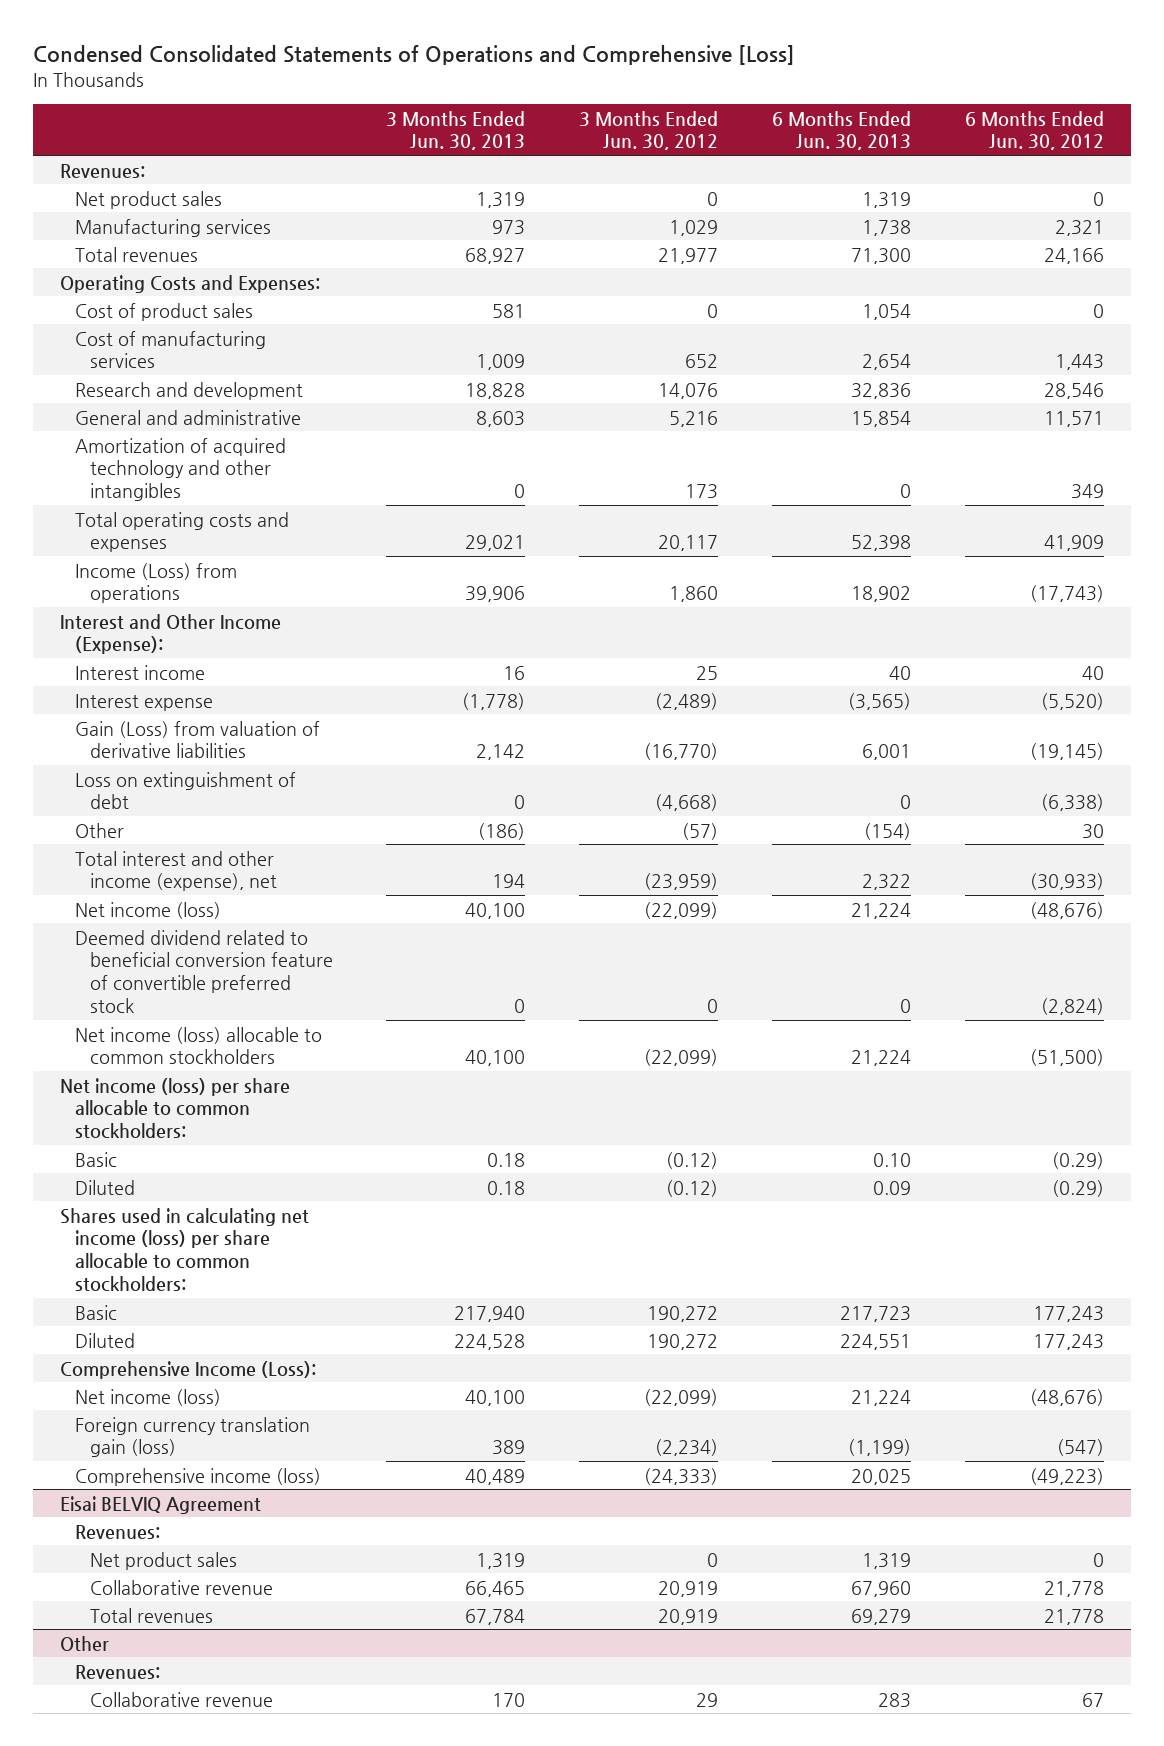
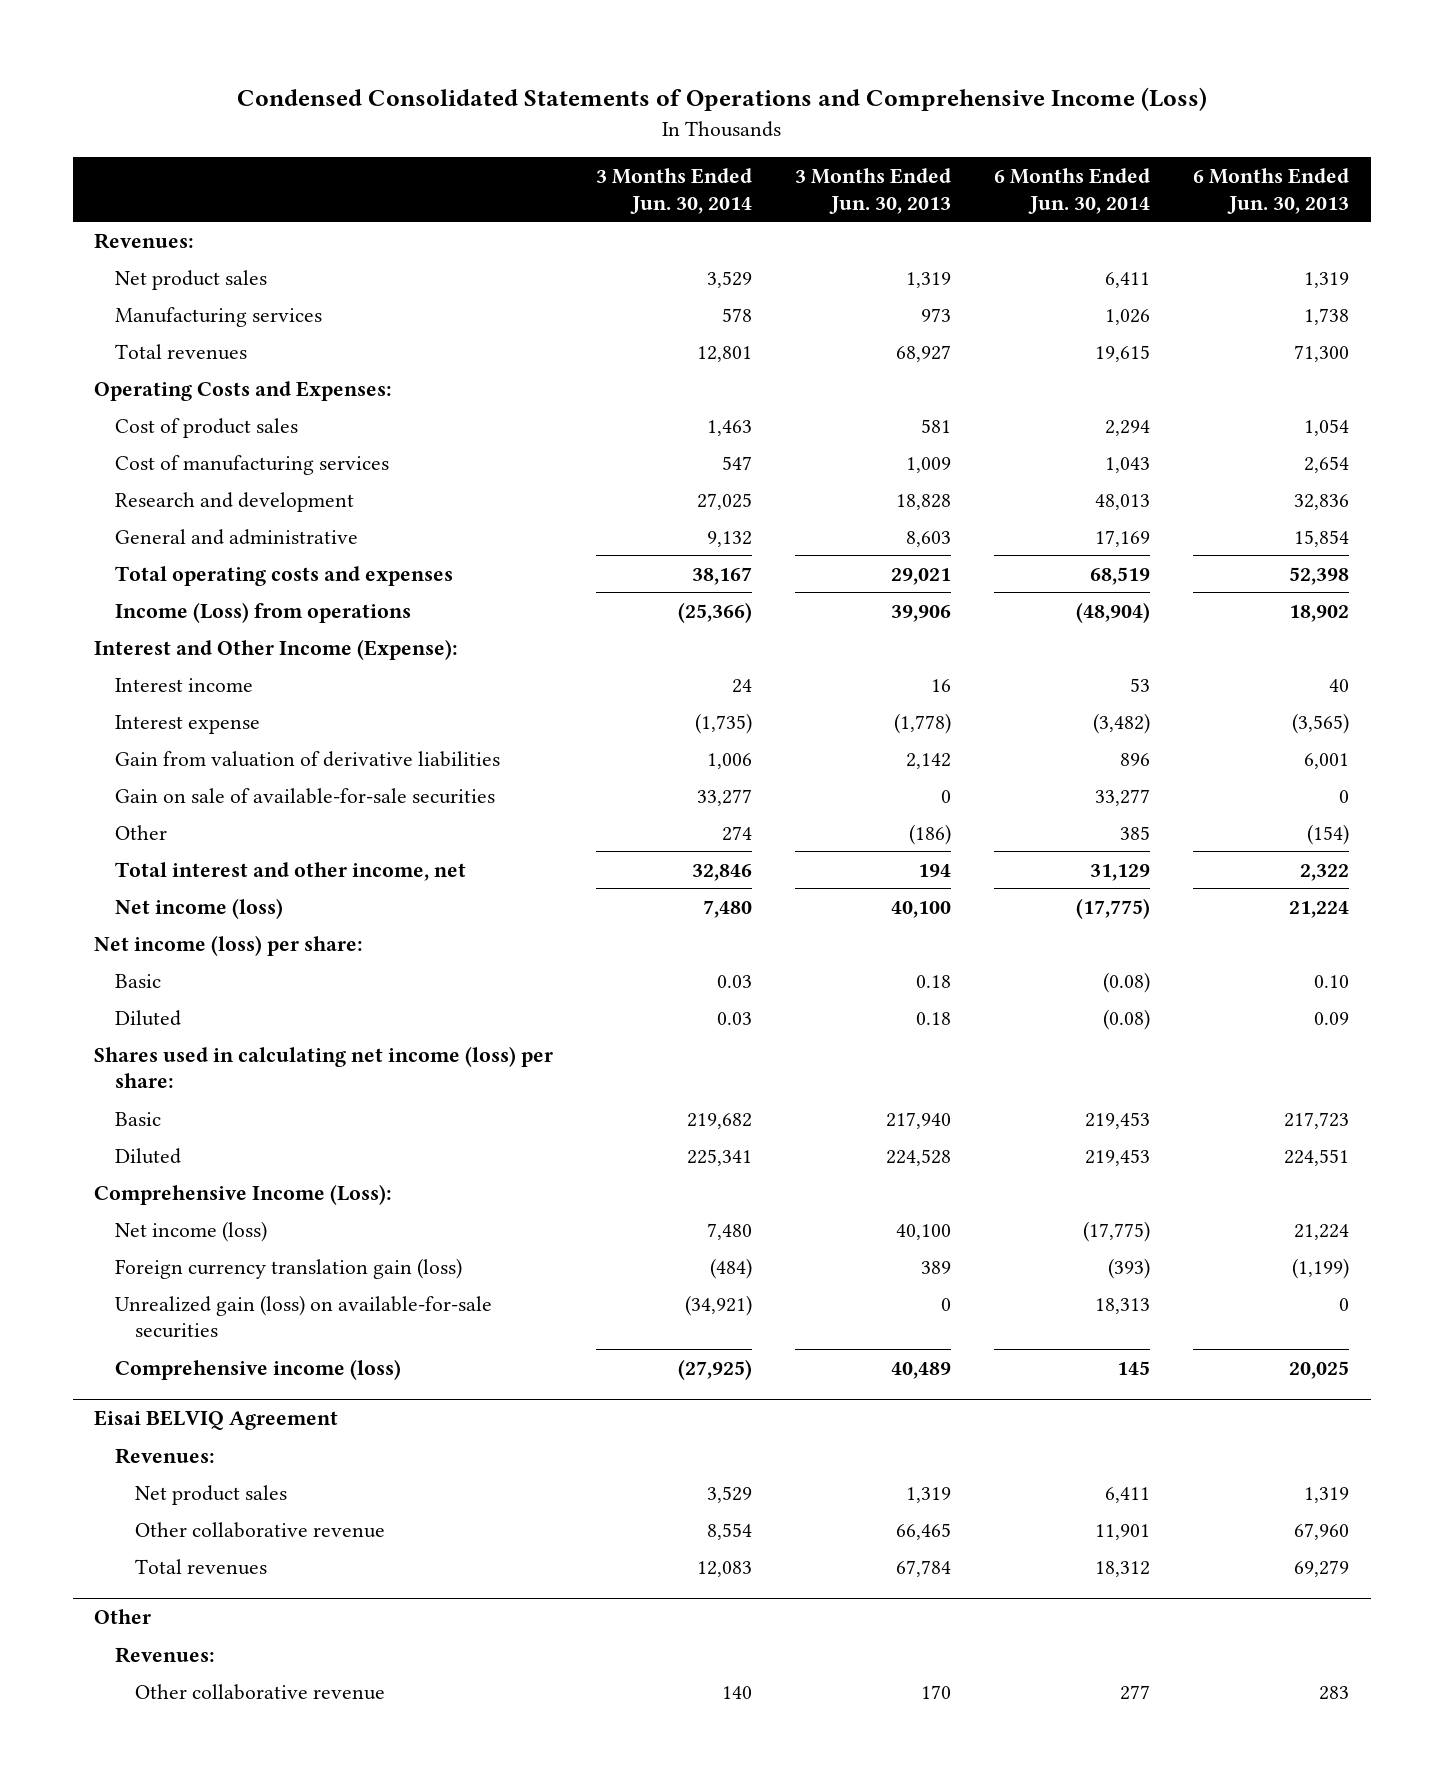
[33,45,796,66] Condensed Consolidated Statements of Operations and Comprehensive [Loss] -> [236,87,1207,112] Condensed Consolidated Statements of Operations and Comprehensive Income (Loss)
[579,110,719,151] 3 Months Ended Jun. 30, 2012 -> none
[964,110,1104,151] 6 Months Ended Jun. 30, 2012 -> none
none -> [596,167,753,214] 3 Months Ended Jun. 30, 2014
none -> [994,167,1151,214] 6 Months Ended Jun. 30, 2014
[74,437,286,502] Amortization of acquired technology and other intangibles -> none
[74,771,296,810] Loss on extinguishment of debt -> none
[74,720,320,759] Gain (Loss) from valuation of derivative liabilities -> [114,750,500,767] Gain from valuation of derivative liabilities
none -> [114,787,495,804] Gain on sale of available-for-sale securities
[74,850,277,892] Total interest and other income (expense), net -> [114,861,466,881] Total interest and other income, net
[74,929,333,1014] Deemed dividend related to beneficial conversion feature of convertible preferred stock -> none
[74,1026,322,1065] Net income (loss) allocable to common stockholders -> none
[60,1077,291,1140] Net income (loss) per share allocable to common stockholders: -> [94,934,364,956] Net income (loss) per share:
[60,1207,310,1293] Shares used in calculating net income (loss) per share allocable to common stockholders: -> [94,1045,554,1089] Shares used in calculating net income (loss) per share:
none -> [114,1294,492,1339] Unrealized gain (loss) on available-for-sale securities
[89,1579,273,1595] Collaborative revenue -> [135,1521,386,1538] Other collaborative revenue
[89,1691,273,1707] Collaborative revenue -> [135,1683,386,1700] Other collaborative revenue

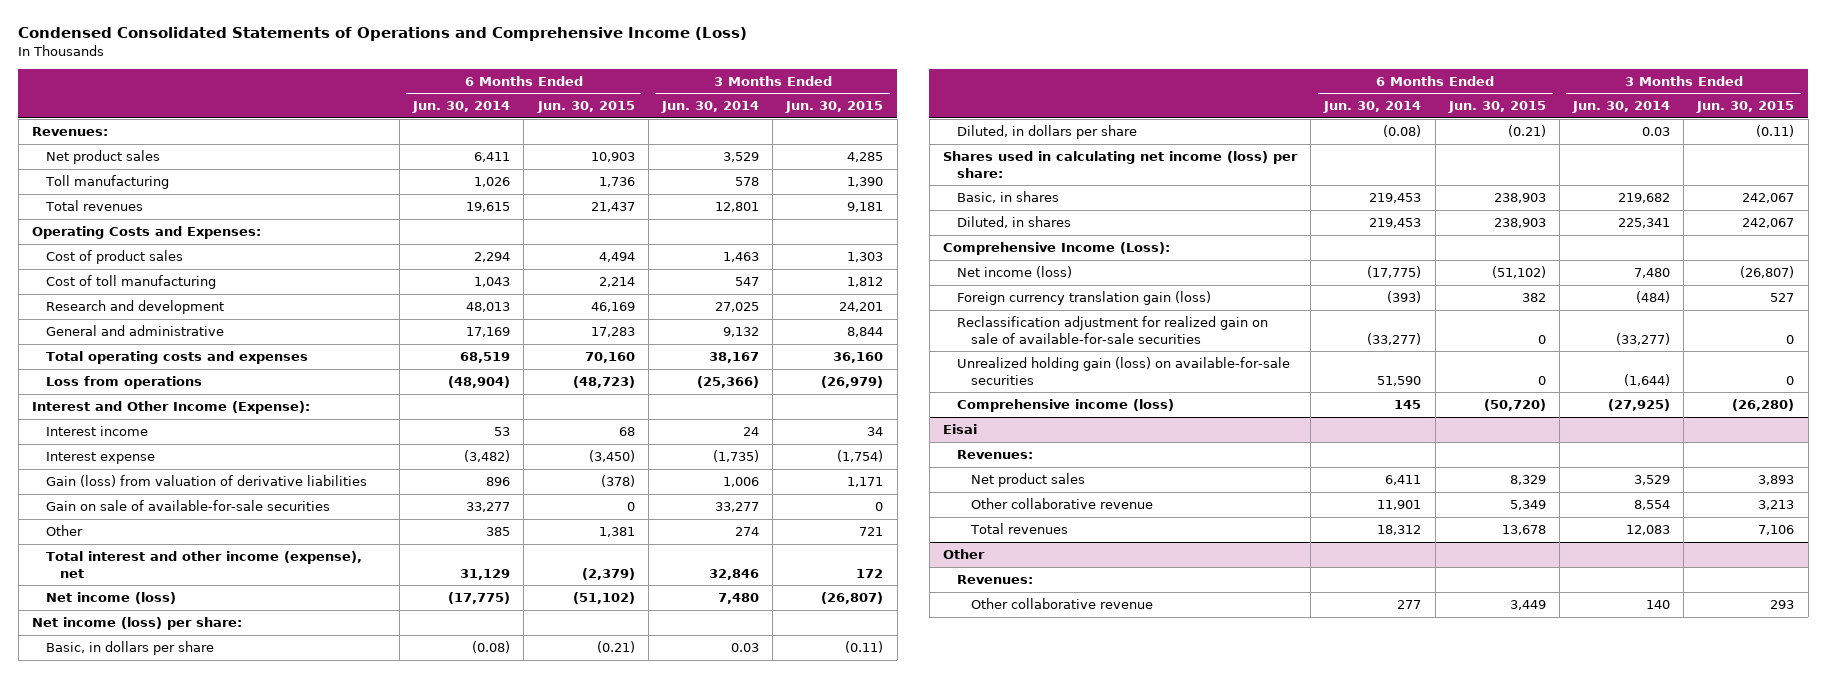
[795,167,952,214] 3 Months Ended Jun. 30, 2013 -> none
[1193,167,1350,214] 6 Months Ended Jun. 30, 2013 -> none
none -> [536,101,635,114] Jun. 30, 2015
none -> [785,101,884,114] Jun. 30, 2015
[114,306,322,327] Manufacturing services -> [44,175,169,190] Toll manufacturing
[114,454,389,475] Cost of manufacturing services -> [45,275,216,290] Cost of toll manufacturing
[114,601,411,623] Income (Loss) from operations -> [45,376,202,390] Loss from operations
[114,750,500,767] Gain from valuation of derivative liabilities -> [45,475,367,488] Gain (loss) from valuation of derivative liabilities
[114,861,466,881] Total interest and other income, net -> [45,551,362,578] Total interest and other income (expense), net
[114,973,161,988] Basic -> [45,641,214,656] Basic, in dollars per share
[114,1009,181,1026] Diluted -> [956,125,1137,140] Diluted, in dollars per share
[114,1111,161,1126] Basic -> [956,191,1059,204] Basic, in shares
[114,1147,181,1164] Diluted -> [956,216,1071,229] Diluted, in shares
none -> [956,316,1268,344] Reclassification adjustment for realized gain on sale of available-for-sale securities
[114,1294,492,1339] Unrealized gain (loss) on available-for-sale securities -> [956,357,1290,385] Unrealized holding gain (loss) on available-for-sale securities
[685,1294,753,1316] (34,921) -> [1624,373,1671,386] (1,644)
[1095,1297,1151,1314] 18,313 -> [1377,375,1422,386] 51,590
[94,1410,339,1431] Eisai BELVIQ Agreement -> none
none -> [942,424,977,435] Eisai

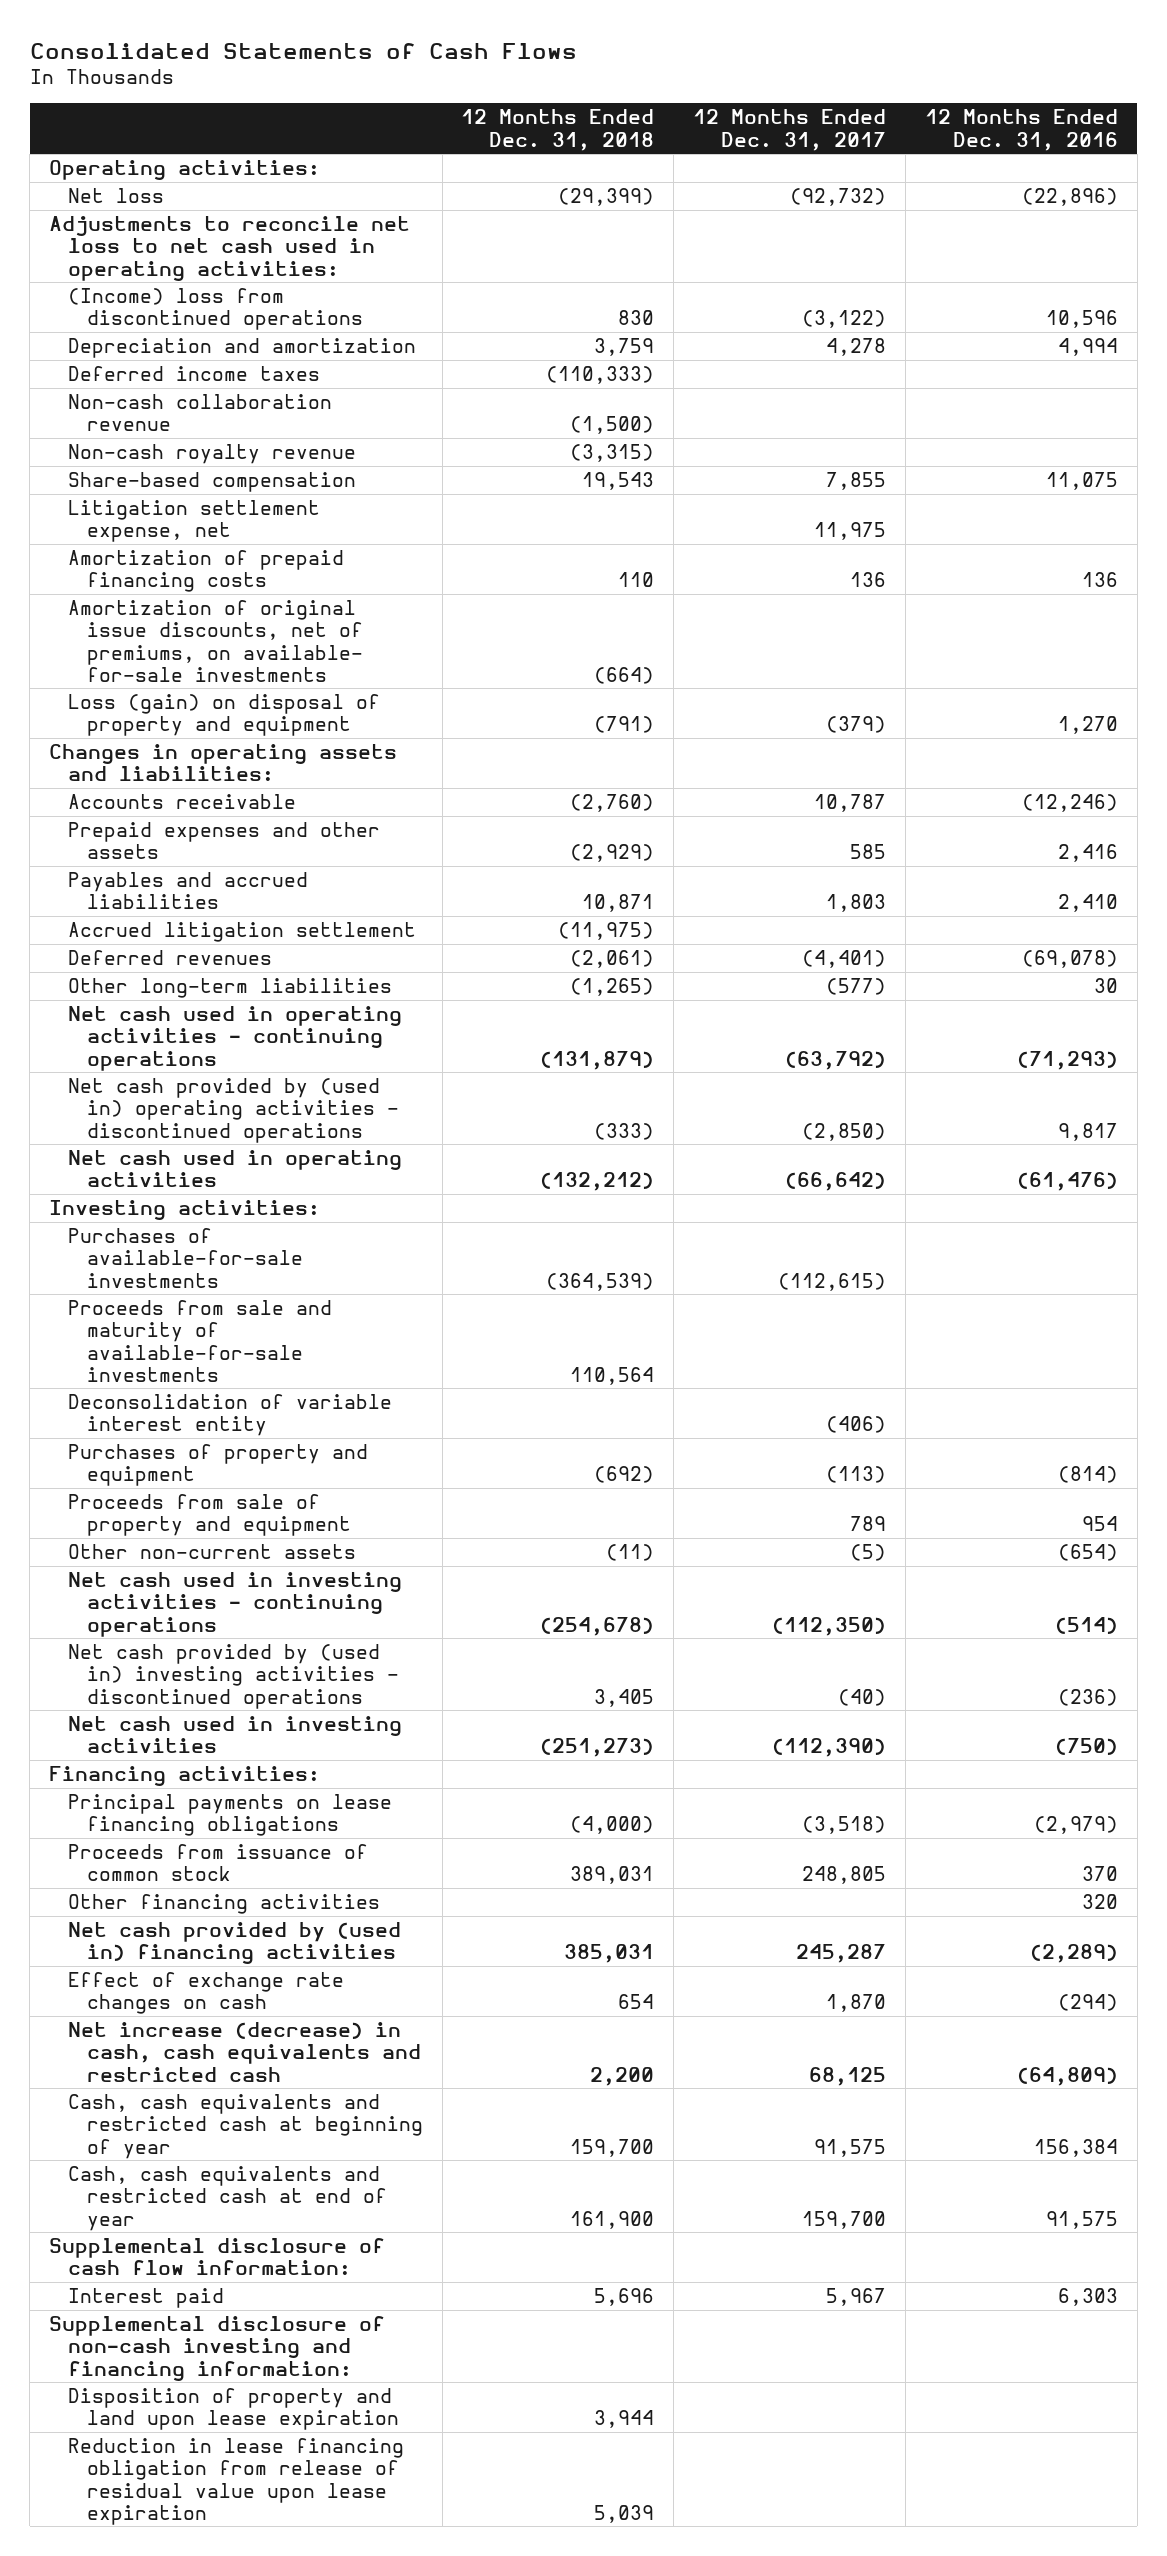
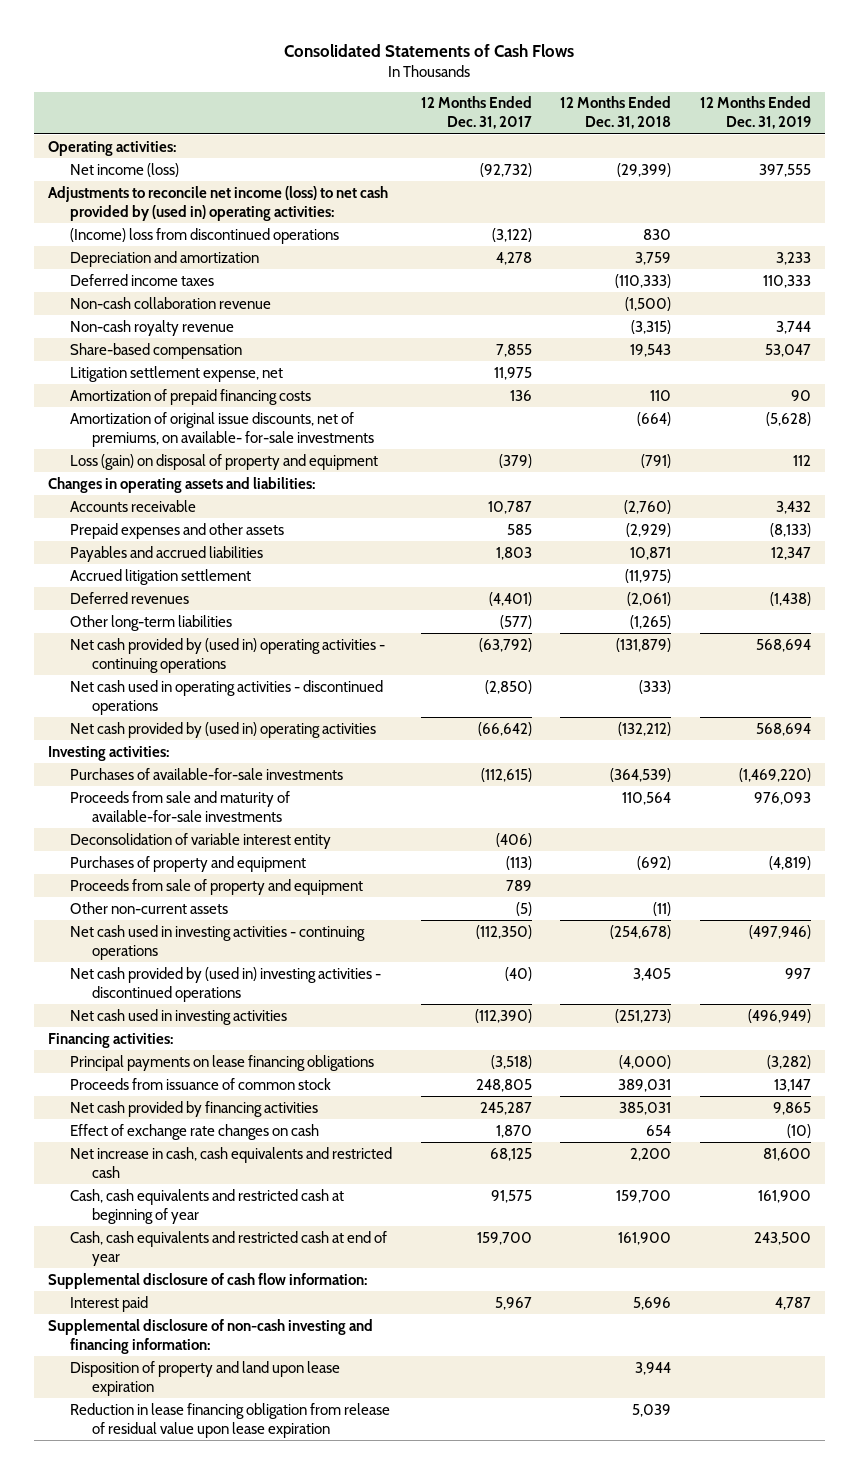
[924,109,1118,151] 12 Months Ended Dec. 31, 2016 -> none
none -> [699,96,811,130] 12 Months Ended Dec. 31, 2019
[67,188,164,204] Net loss -> [70,162,180,177] Net income (loss)
[48,216,410,281] Adjustments to reconcile net loss to net cash used in operating activities: -> [48,185,389,221] Adjustments to reconcile net income (loss) to net cash provided by (used in) operating activities:
[67,1006,402,1071] Net cash used in operating activities - continuing operations -> [70,637,386,673] Net cash provided by (used in) operating activities - continuing operations
[67,1078,399,1143] Net cash provided by (used in) operating activities - discontinued operations -> [70,679,384,715] Net cash used in operating activities - discontinued operations
[67,1150,402,1188] Net cash used in operating activities -> [70,721,377,738] Net cash provided by (used in) operating activities
[67,1894,380,1915] Other financing activities -> none
[67,1922,401,1965] Net cash provided by (used in) financing activities -> [70,1100,319,1117] Net cash provided by financing activities
[67,2022,421,2082] Net increase (decrease) in cash, cash equivalents and restricted cash -> [70,1146,393,1178] Net increase in cash, cash equivalents and restricted cash

